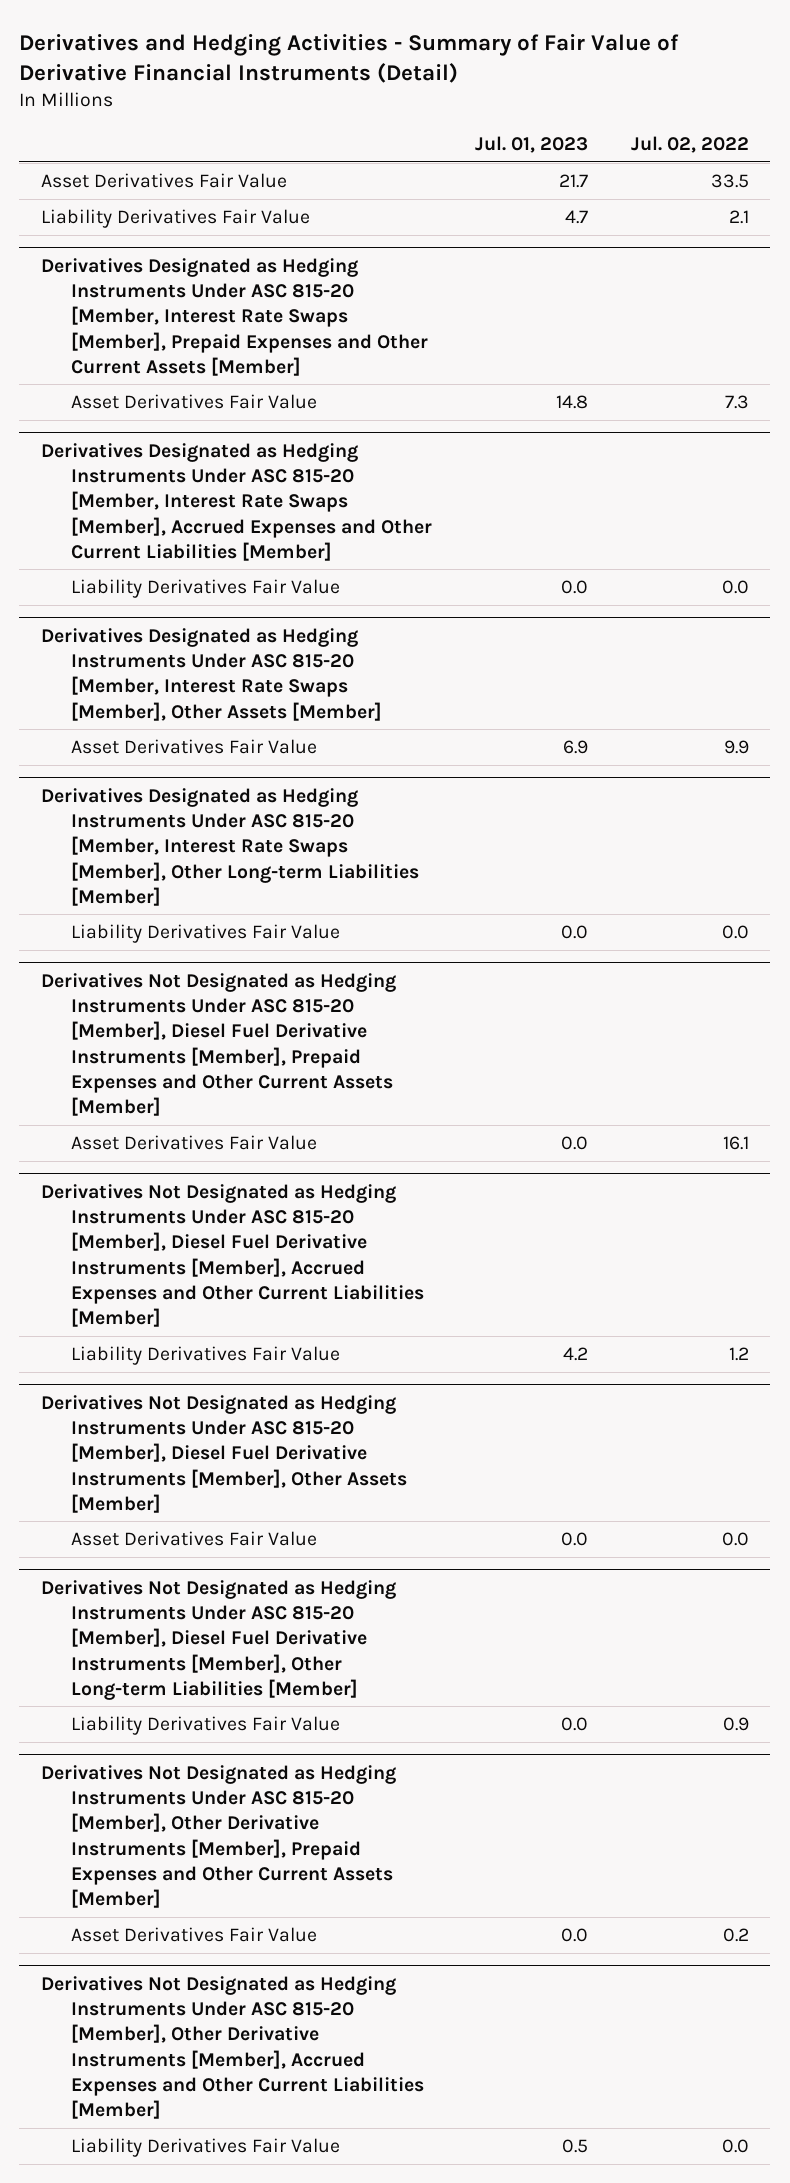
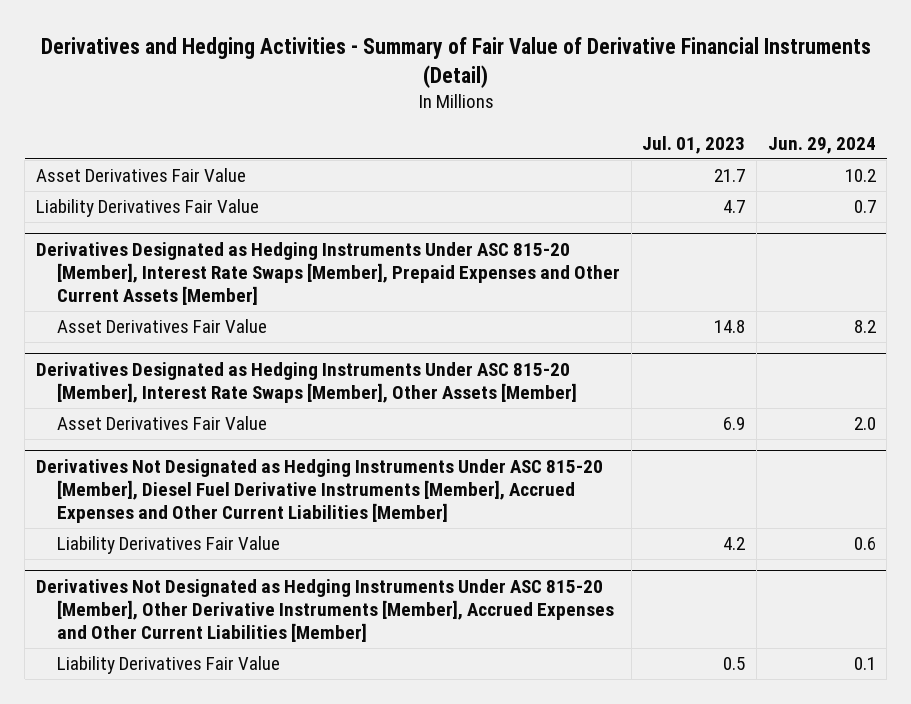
[630,135,749,153] Jul. 02, 2022 -> none
none -> [767,136,876,154] Jun. 29, 2024
[40,257,428,376] Derivatives Designated as Hedging Instruments Under ASC 815-20 [Member, Interest Rate Swaps [Member], Prepaid Expenses and Other Current Assets [Member] -> [35,241,621,306] Derivatives Designated as Hedging Instruments Under ASC 815-20 [Member], Interest Rate Swaps [Member], Prepaid Expenses and Other Current Assets [Member]
[40,442,432,561] Derivatives Designated as Hedging Instruments Under ASC 815-20 [Member, Interest Rate Swaps [Member], Accrued Expenses and Other Current Liabilities [Member] -> none
[70,578,340,598] Liability Derivatives Fair Value -> none
[40,627,382,721] Derivatives Designated as Hedging Instruments Under ASC 815-20 [Member, Interest Rate Swaps [Member], Other Assets [Member] -> [35,361,578,403] Derivatives Designated as Hedging Instruments Under ASC 815-20 [Member], Interest Rate Swaps [Member], Other Assets [Member]
[40,787,419,906] Derivatives Designated as Hedging Instruments Under ASC 815-20 [Member, Interest Rate Swaps [Member], Other Long-term Liabilities [Member] -> none
[70,923,340,943] Liability Derivatives Fair Value -> none
[40,972,396,1117] Derivatives Not Designated as Hedging Instruments Under ASC 815-20 [Member], Diesel Fuel Derivative Instruments [Member], Prepaid Expenses and Other Current Assets [Member] -> none
[70,1134,317,1150] Asset Derivatives Fair Value -> none
[40,1394,407,1513] Derivatives Not Designated as Hedging Instruments Under ASC 815-20 [Member], Diesel Fuel Derivative Instruments [Member], Other Assets [Member] -> none
[70,1530,317,1546] Asset Derivatives Fair Value -> none
[40,1579,396,1700] Derivatives Not Designated as Hedging Instruments Under ASC 815-20 [Member], Diesel Fuel Derivative Instruments [Member], Other Long-term Liabilities [Member] -> none
[70,1715,340,1735] Liability Derivatives Fair Value -> none
[40,1764,396,1909] Derivatives Not Designated as Hedging Instruments Under ASC 815-20 [Member], Other Derivative Instruments [Member], Prepaid Expenses and Other Current Assets [Member] -> none
[70,1926,317,1942] Asset Derivatives Fair Value -> none

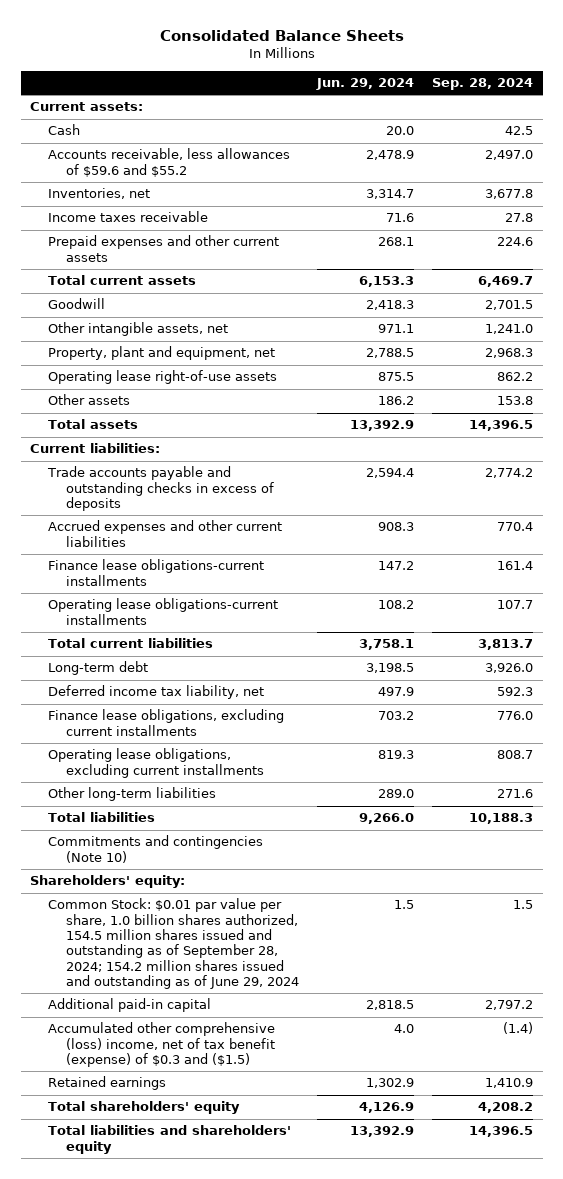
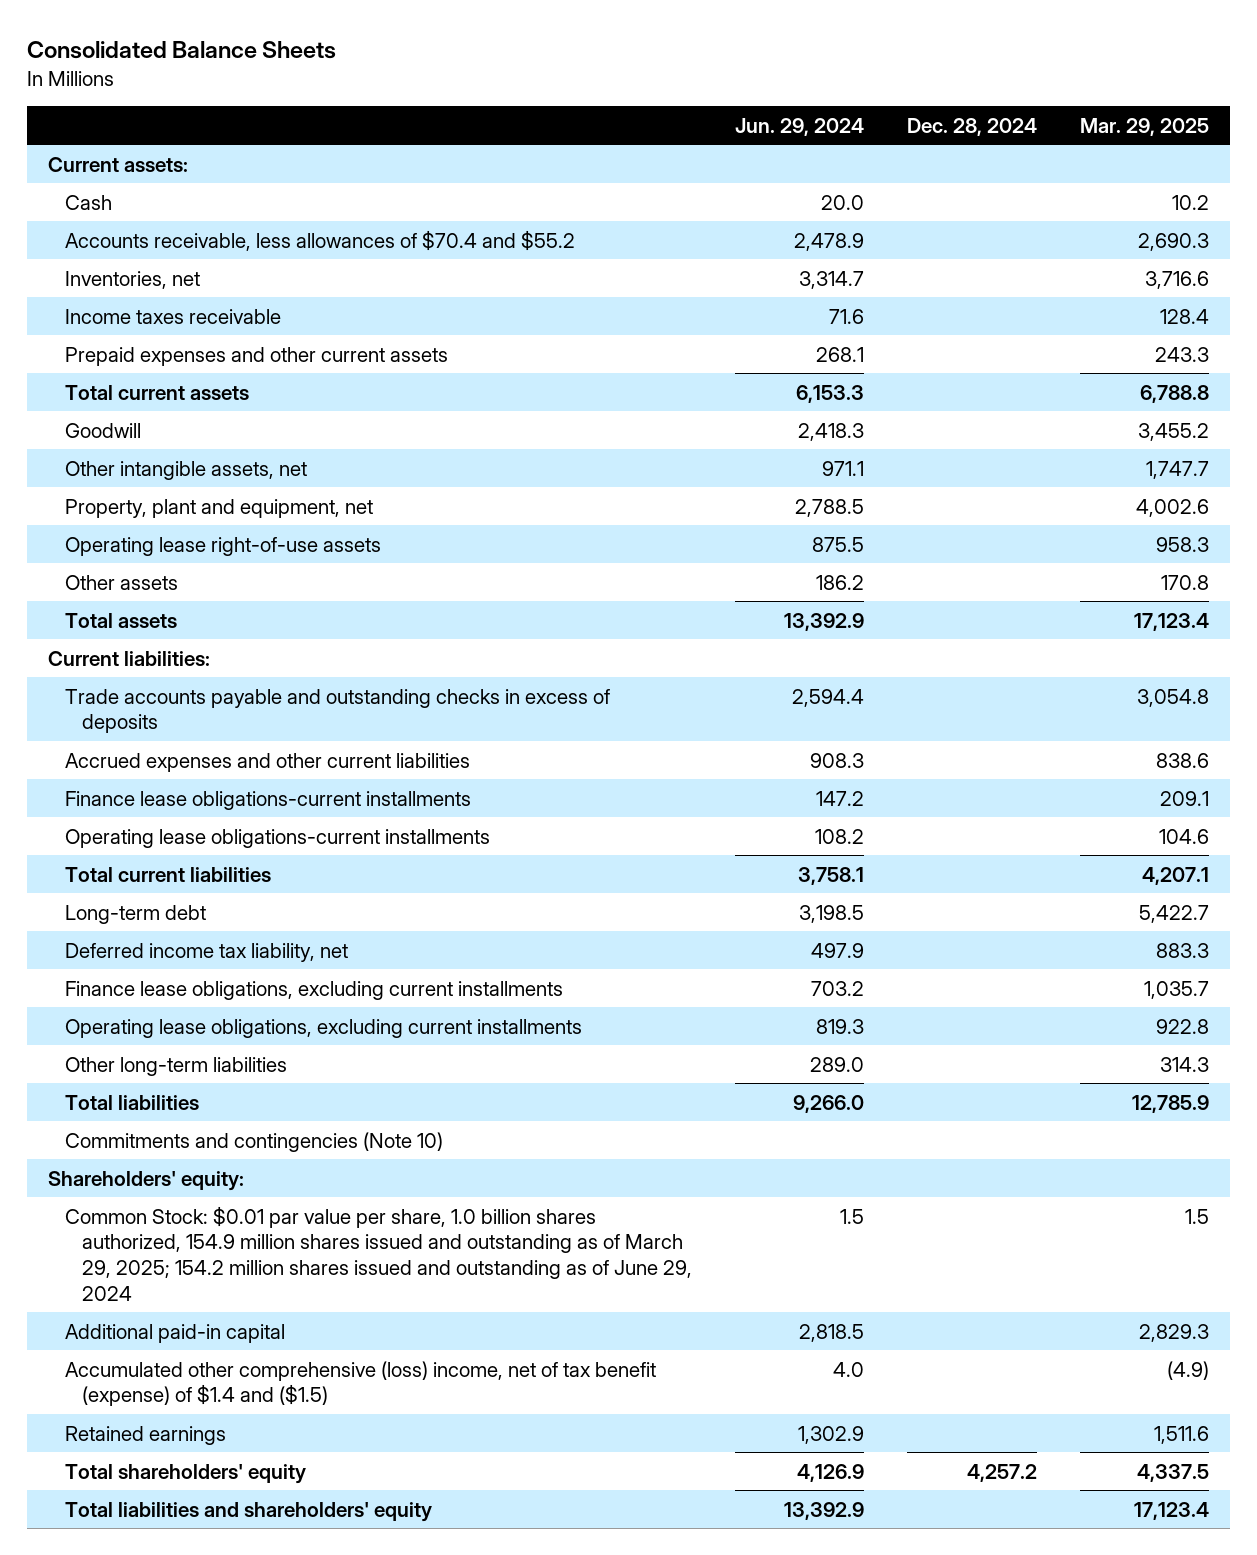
[432,78,534,91] Sep. 28, 2024 -> none
none -> [906,117,1037,136] Dec. 28, 2024
none -> [1079,117,1209,136] Mar. 29, 2025
[47,148,290,177] Accounts receivable, less allowances of $59.6 and $55.2 -> [65,229,576,251] Accounts receivable, less allowances of $70.4 and $55.2
[47,898,300,990] Common Stock: $0.01 par value per share, 1.0 billion shares authorized, 154.5 million shares issued and outstanding as of September 28, 2024; 154.2 million shares issued and outstanding as of June 29, 2024 -> [65,1205,693,1301] Common Stock: $0.01 par value per share, 1.0 billion shares authorized, 154.9 million shares issued and outstanding as of March 29, 2025; 154.2 million shares issued and outstanding as of June 29, 2024
[47,1022,276,1068] Accumulated other comprehensive (loss) income, net of tax benefit (expense) of $0.3 and ($1.5) -> [65,1360,657,1407] Accumulated other comprehensive (loss) income, net of tax benefit (expense) of $1.4 and ($1.5)

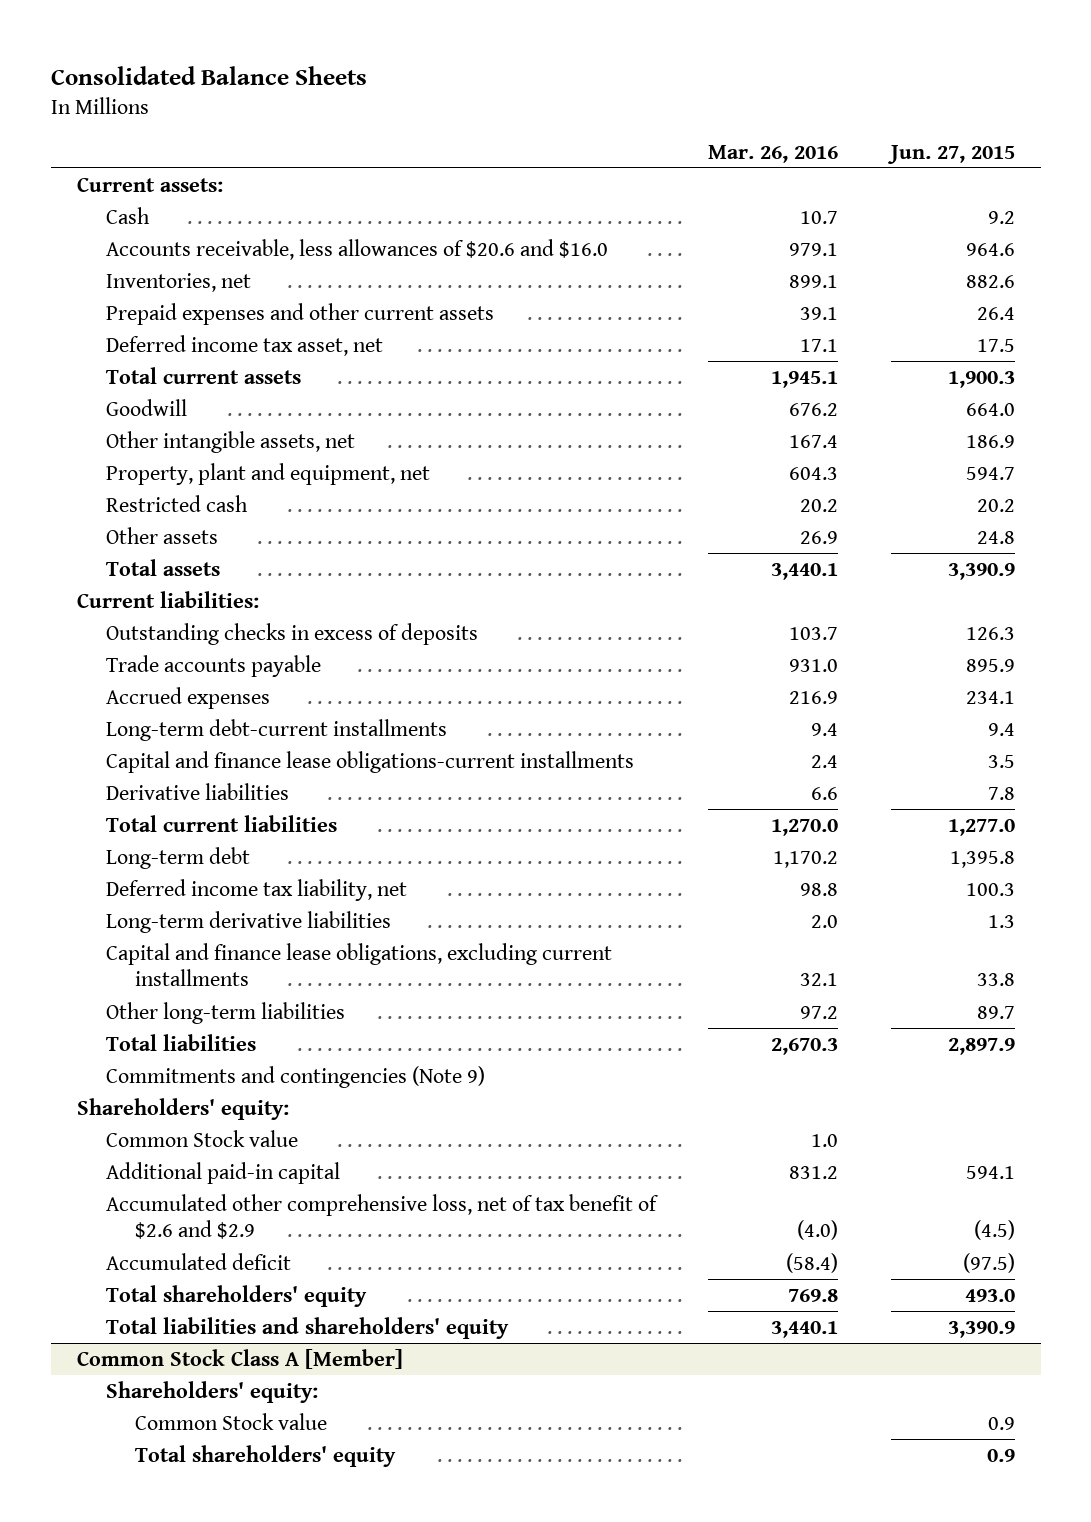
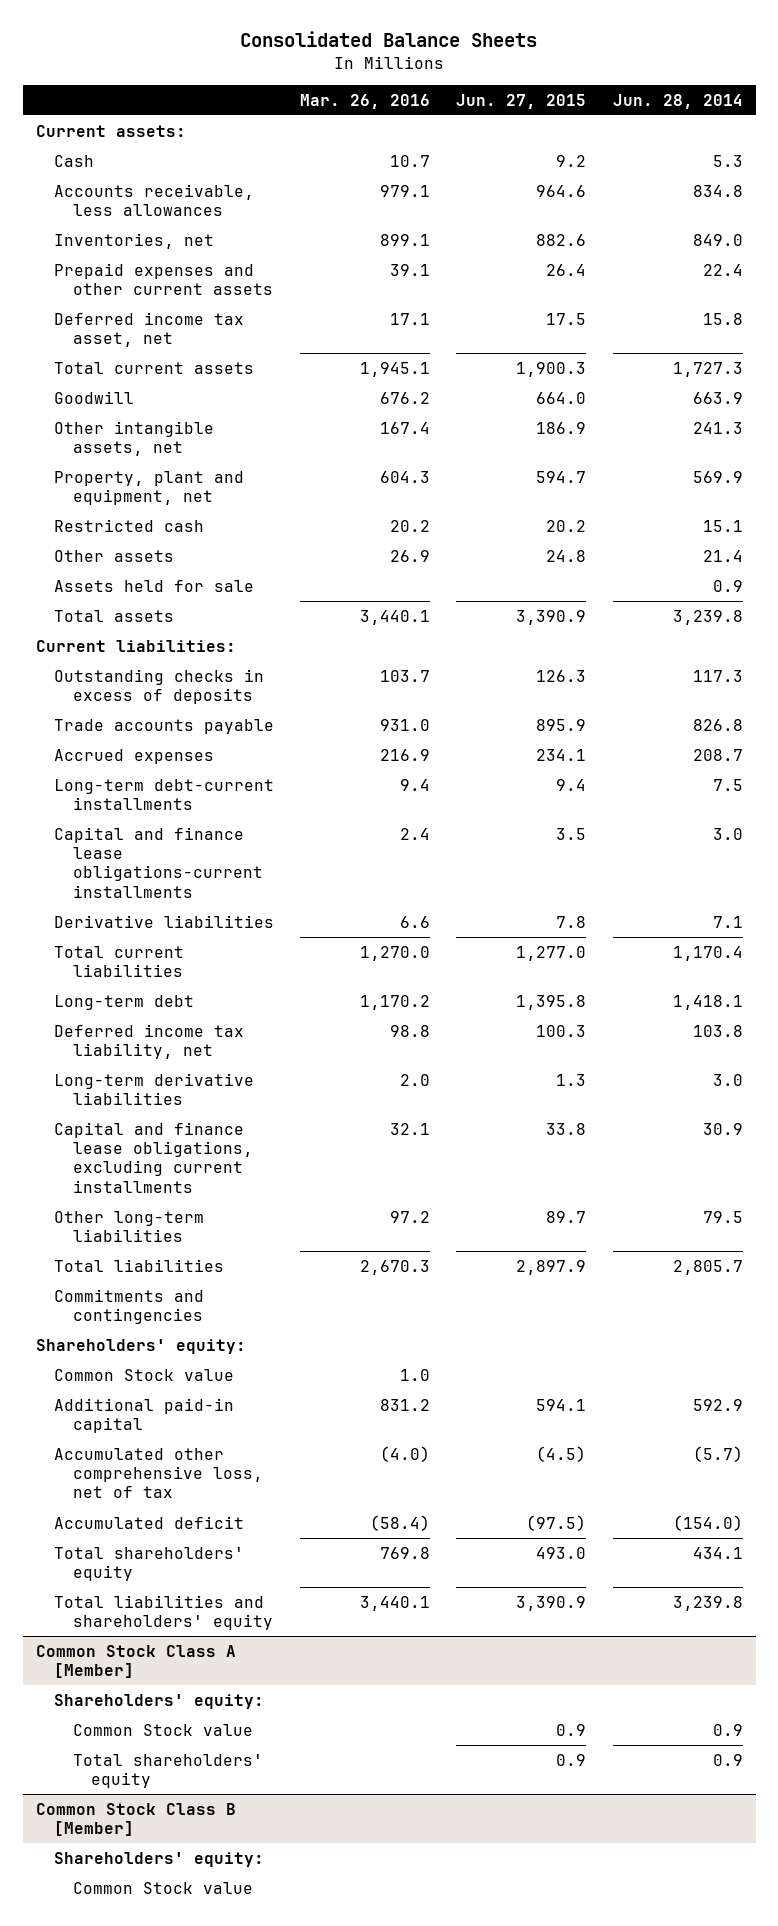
none -> [612,93,743,109] Jun. 28, 2014
[106,238,609,260] Accounts receivable, less allowances of $20.6 and $16.0 -> [54,183,255,217] Accounts receivable, less allowances
none -> [54,579,255,592] Assets held for sale
[106,1065,486,1088] Commitments and contingencies (Note 9) -> [54,1288,205,1325] Commitments and contingencies
[106,1193,660,1240] Accumulated other comprehensive loss, net of tax benefit of $2.6 and $2.9 -> [54,1447,263,1499] Accumulated other comprehensive loss, net of tax
none -> [35,1802,236,1837] Common Stock Class B [Member]
none -> [54,1851,265,1867] Shareholders' equity:
none -> [72,1881,253,1894] Common Stock value

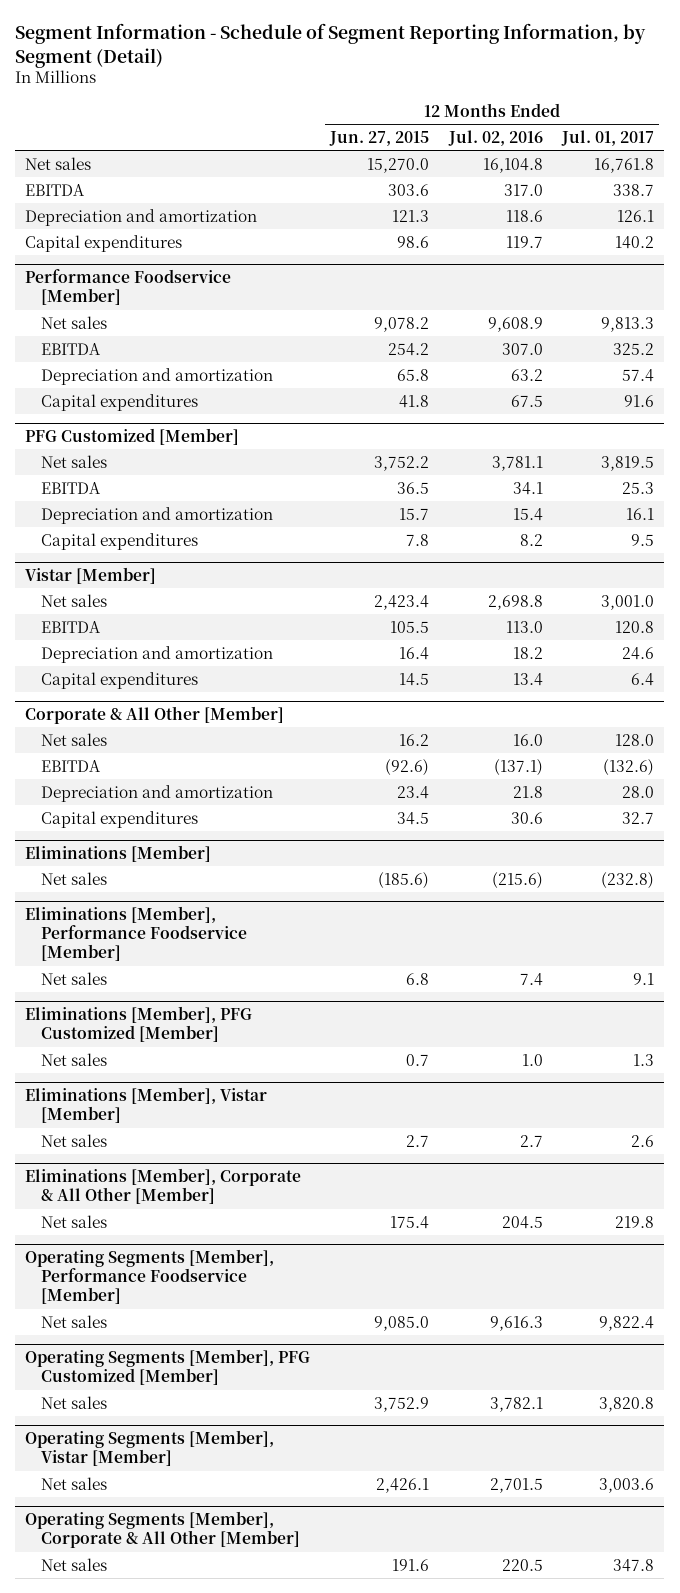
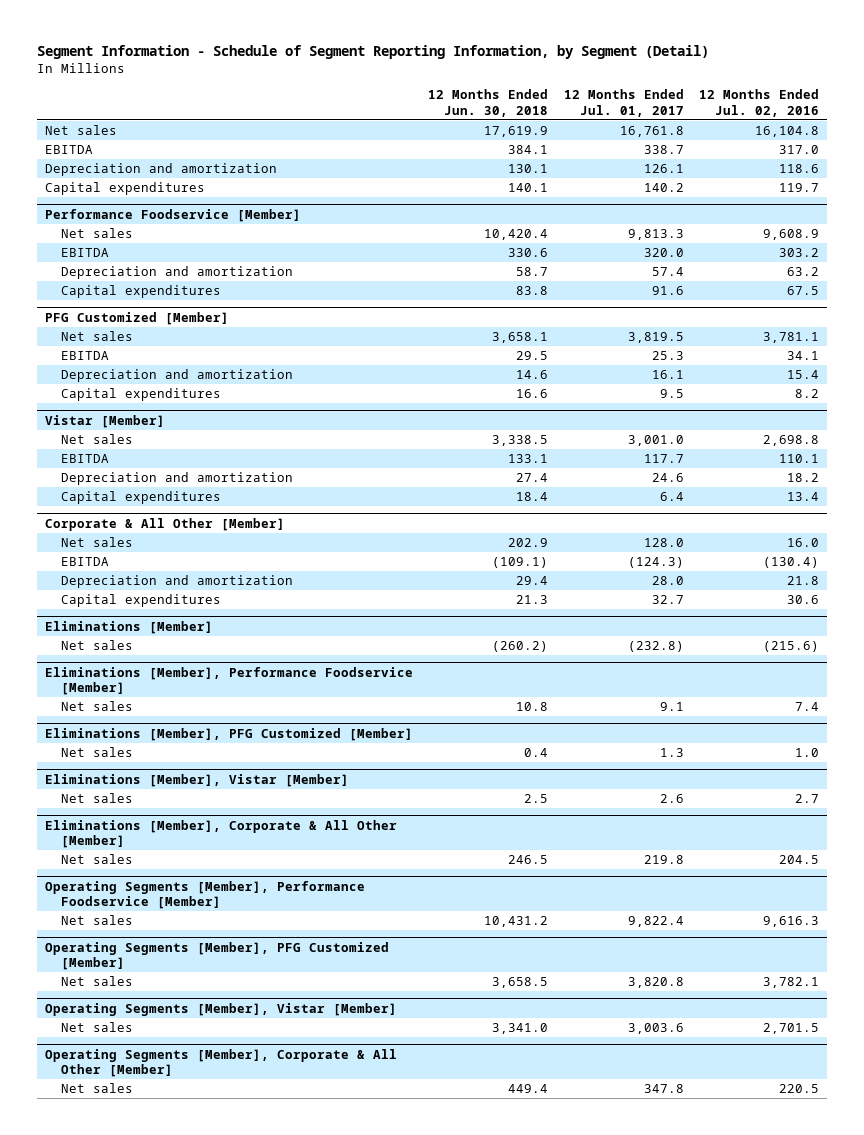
[328,131,429,147] Jun. 27, 2015 -> none
none -> [428,89,549,117] 12 Months Ended Jun. 30, 2018
[501,342,543,355] 307.0 -> [779,248,820,258] 303.2
[613,342,655,355] 325.2 -> [643,248,684,258] 320.0
[505,620,543,633] 113.0 -> [779,454,820,464] 110.1
[615,620,655,633] 120.8 -> [643,454,684,464] 117.7
[493,758,543,776] (137.1) -> [763,557,820,569] (130.4)
[603,758,655,776] (132.6) -> [627,557,684,569] (124.3)

